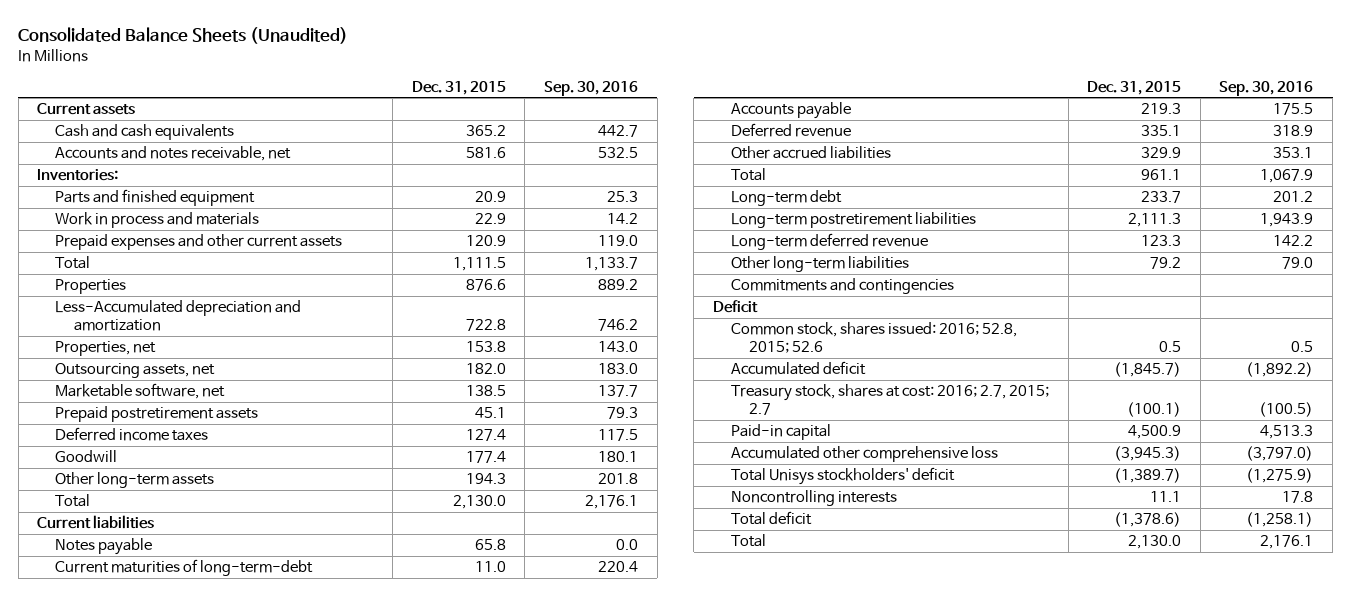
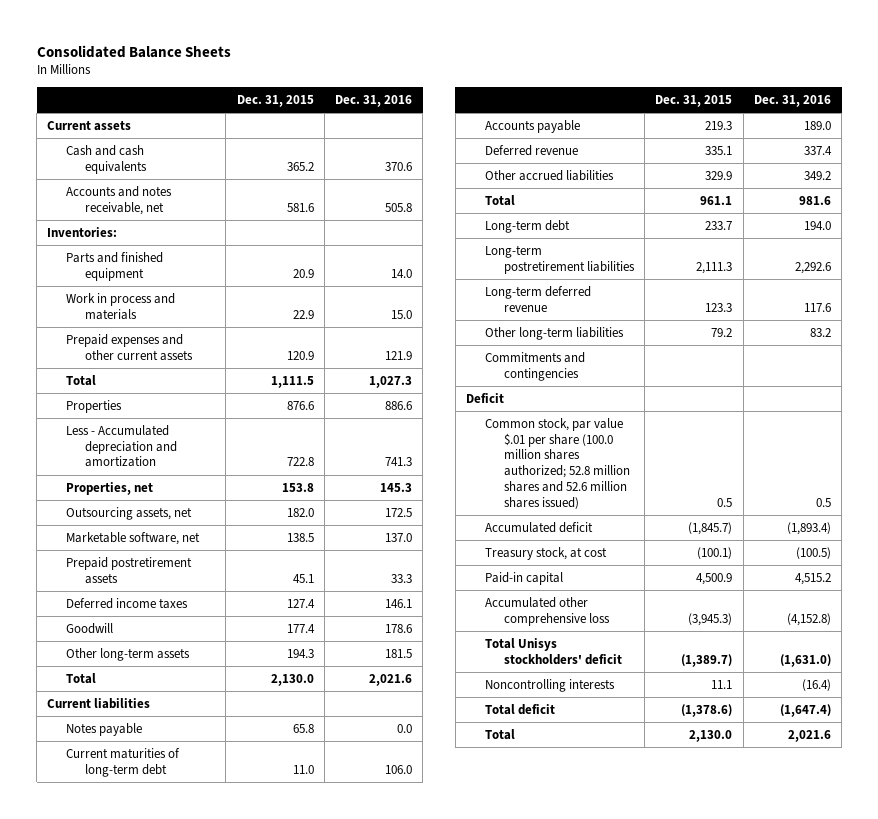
[18,26,349,44] Consolidated Balance Sheets (Unaudited) -> [36,44,231,58] Consolidated Balance Sheets
[543,80,638,96] Sep. 30, 2016 -> none
none -> [335,95,413,108] Dec. 31, 2016
[55,300,302,331] Less-Accumulated depreciation and amortization -> [66,424,178,468] Less - Accumulated depreciation and amortization
[55,559,314,577] Current maturities of long-term-debt -> [66,747,181,777] Current maturities of long-term debt
[730,322,1017,353] Common stock, shares issued: 2016; 52.8, 2015; 52.6 -> [485,417,630,510] Common stock, par value $.01 per share (100.0 million shares authorized; 52.8 million shares and 52.6 million shares issued)
[730,384,1049,415] Treasury stock, shares at cost: 2016; 2.7, 2015; 2.7 -> [485,546,608,560] Treasury stock, at cost

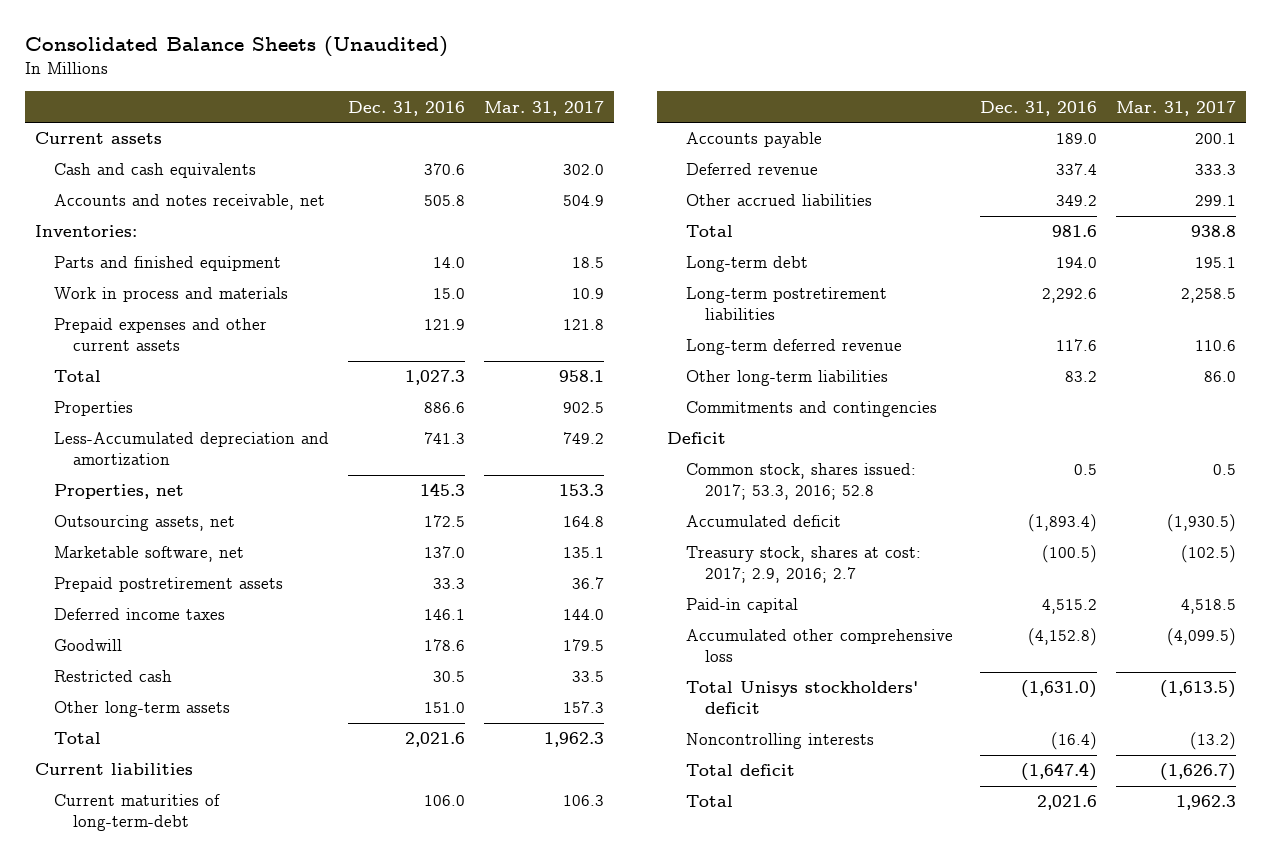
[36,44,231,58] Consolidated Balance Sheets -> [24,36,448,58] Consolidated Balance Sheets (Unaudited)
[236,95,314,108] Dec. 31, 2015 -> none
none -> [484,100,605,116] Mar. 31, 2017
[66,424,178,468] Less - Accumulated depreciation and amortization -> [53,432,329,466] Less-Accumulated depreciation and amortization
none -> [53,670,172,683] Restricted cash
[385,648,413,658] 181.5 -> [423,702,465,714] 151.0
[66,722,143,736] Notes payable -> none
[66,747,181,777] Current maturities of long-term debt -> [53,794,220,832] Current maturities of long-term-debt
[485,417,630,510] Common stock, par value $.01 per share (100.0 million shares authorized; 52.8 million shares and 52.6 million shares issued) -> [685,463,916,501] Common stock, shares issued: 2017; 53.3, 2016; 52.8
[485,546,608,560] Treasury stock, at cost -> [685,546,921,584] Treasury stock, shares at cost: 2017; 2.9, 2016; 2.7

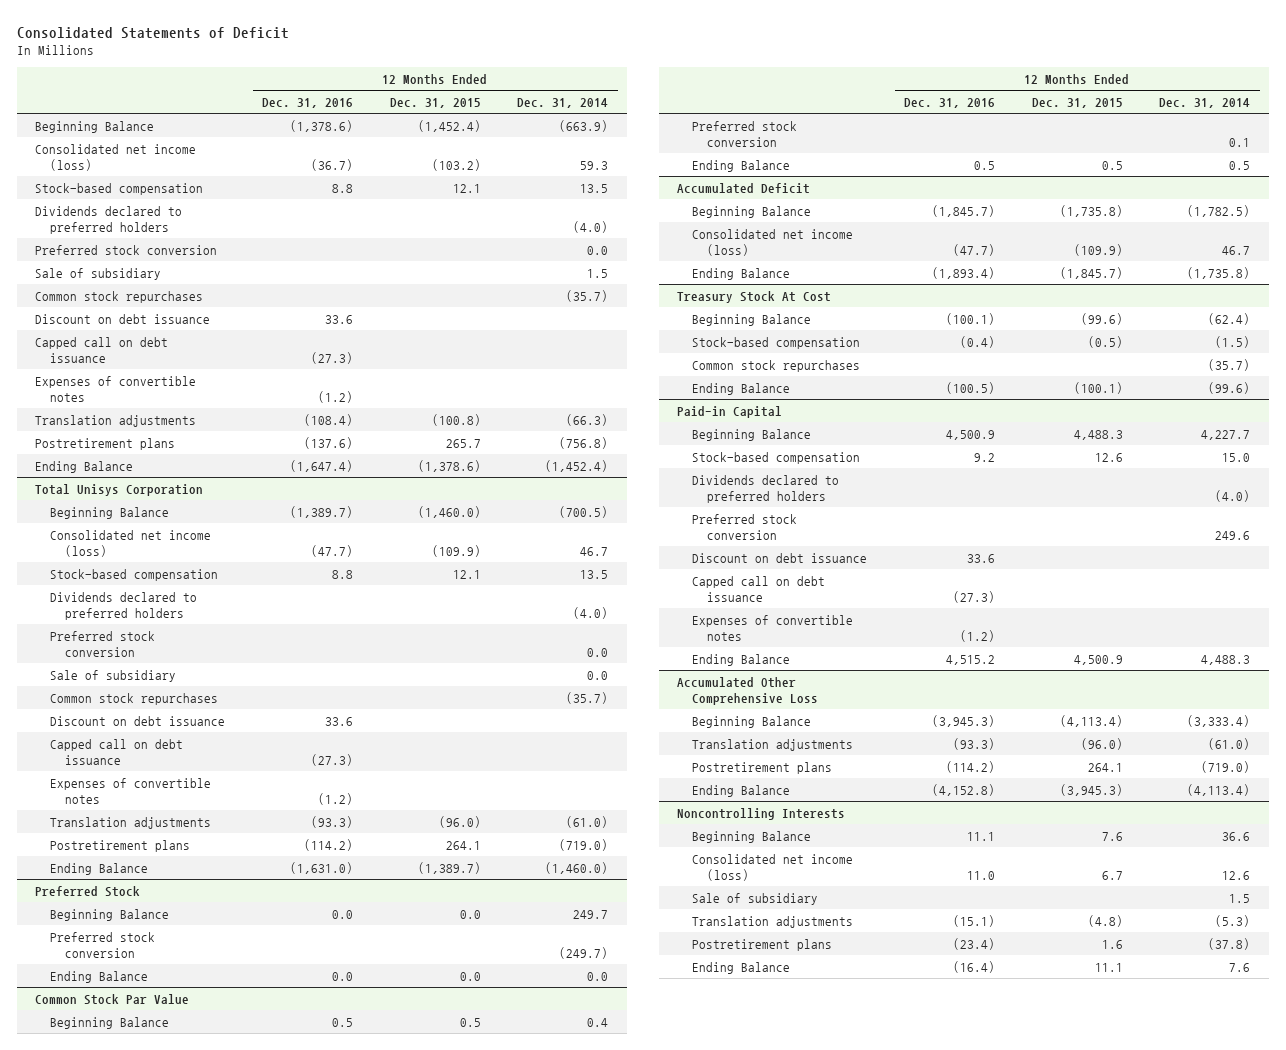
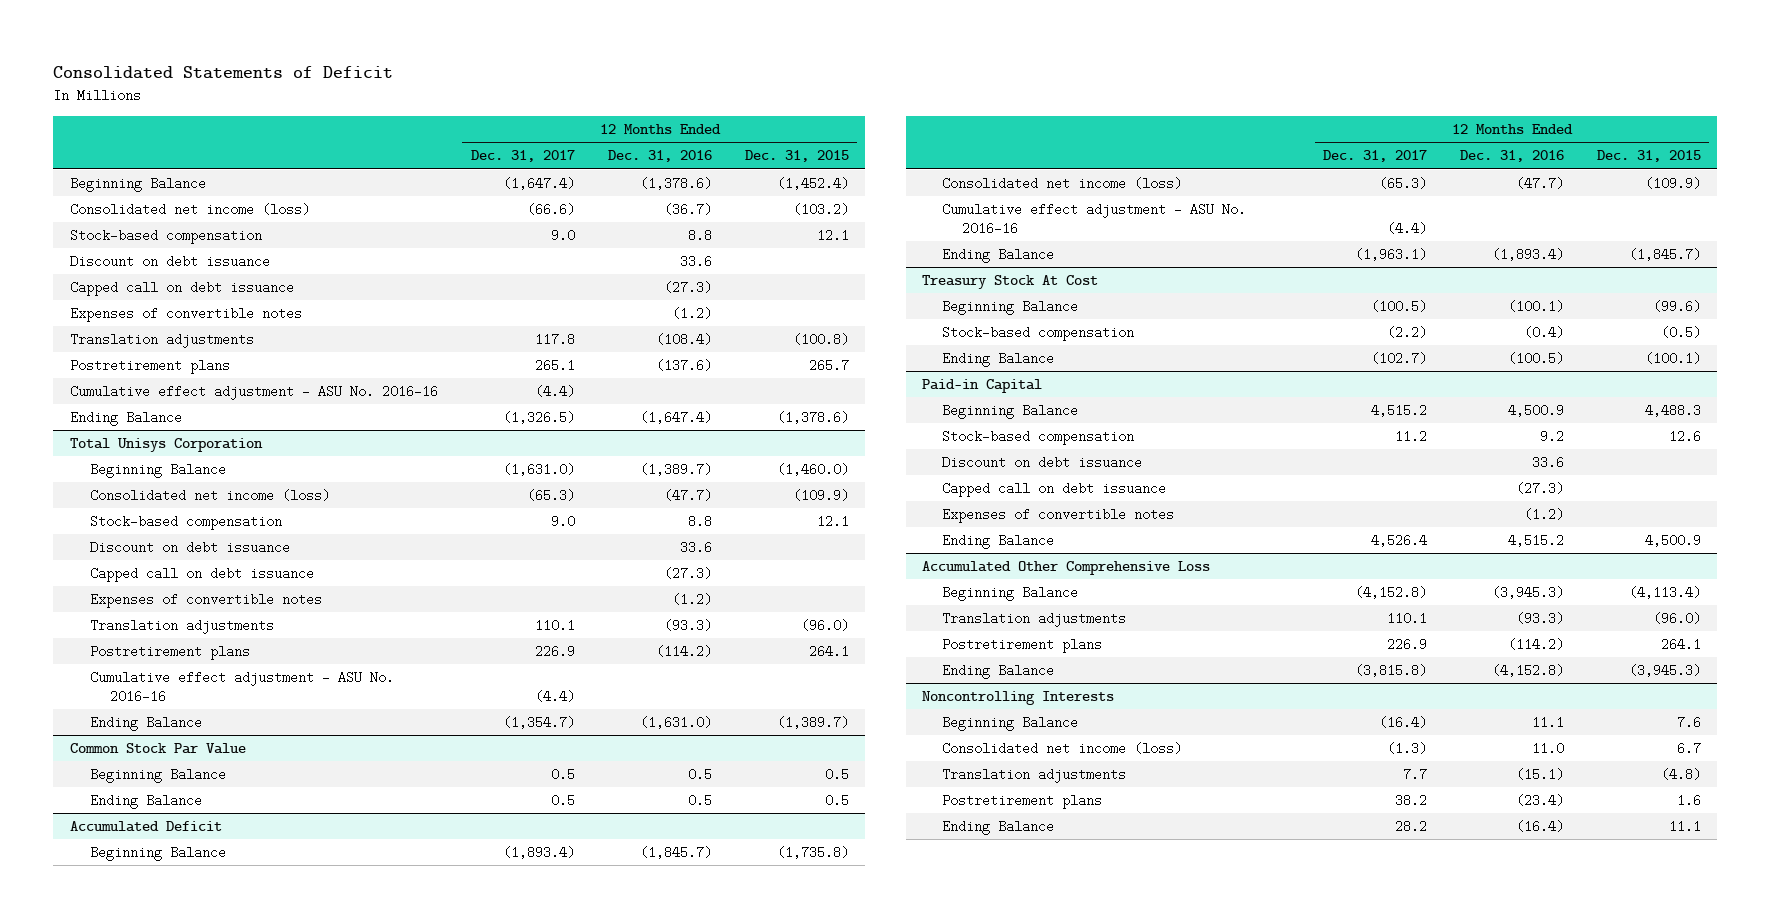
[517,98,609,109] Dec. 31, 2014 -> none
none -> [470,150,575,163] Dec. 31, 2017
[35,205,183,234] Dividends declared to preferred holders -> none
[35,244,218,255] Preferred stock conversion -> none
[35,267,162,280] Sale of subsidiary -> none
[35,290,204,303] Common stock repurchases -> none
none -> [69,385,438,401] Cumulative effect adjustment - ASU No. 2016-16
[50,591,198,620] Dividends declared to preferred holders -> none
[50,630,156,657] Preferred stock conversion -> none
[50,669,177,682] Sale of subsidiary -> none
[50,692,219,705] Common stock repurchases -> none
none -> [89,671,394,703] Cumulative effect adjustment - ASU No. 2016-16
[35,885,141,897] Preferred Stock -> none
[50,908,170,921] Beginning Balance -> none
[50,931,156,958] Preferred stock conversion -> none
[50,970,149,983] Ending Balance -> none
[692,120,798,147] Preferred stock conversion -> none
none -> [941,203,1246,235] Cumulative effect adjustment - ASU No. 2016-16
[692,359,861,372] Common stock repurchases -> none
[692,474,840,503] Dividends declared to preferred holders -> none
[692,513,798,540] Preferred stock conversion -> none
[692,892,819,905] Sale of subsidiary -> none

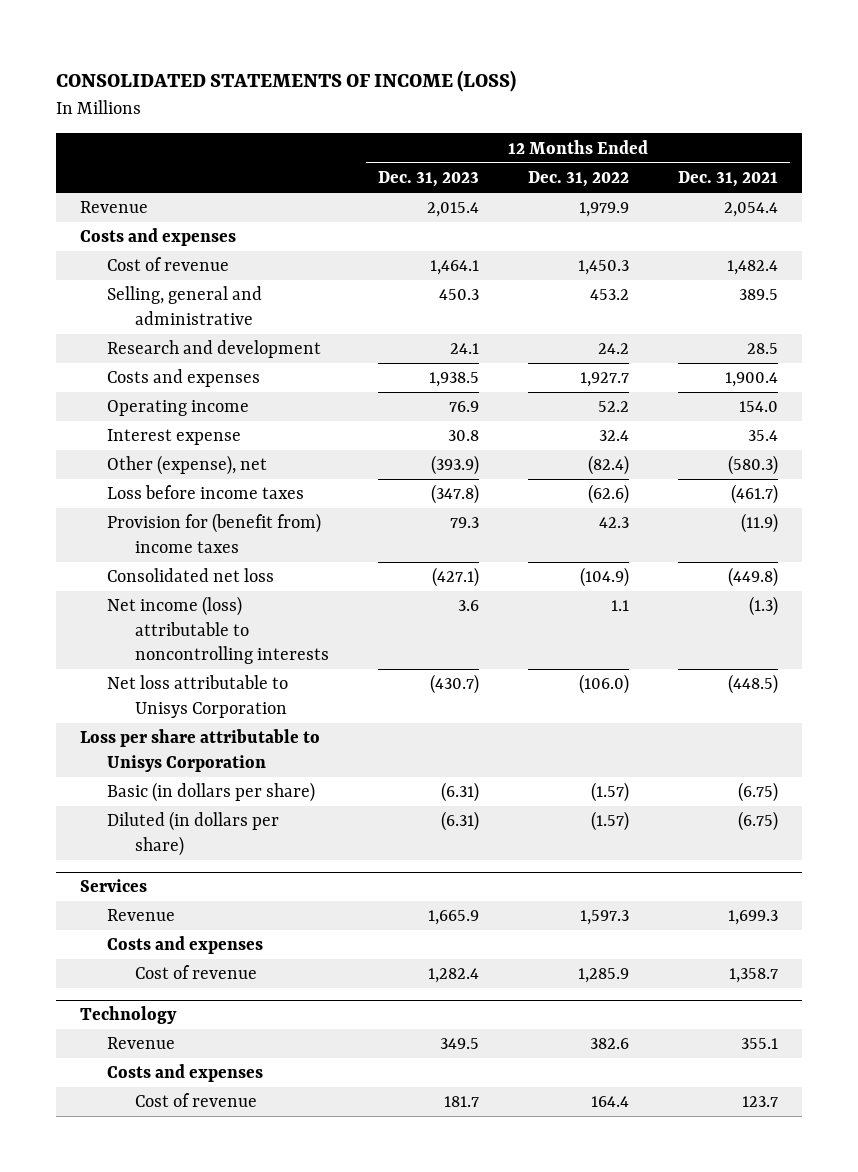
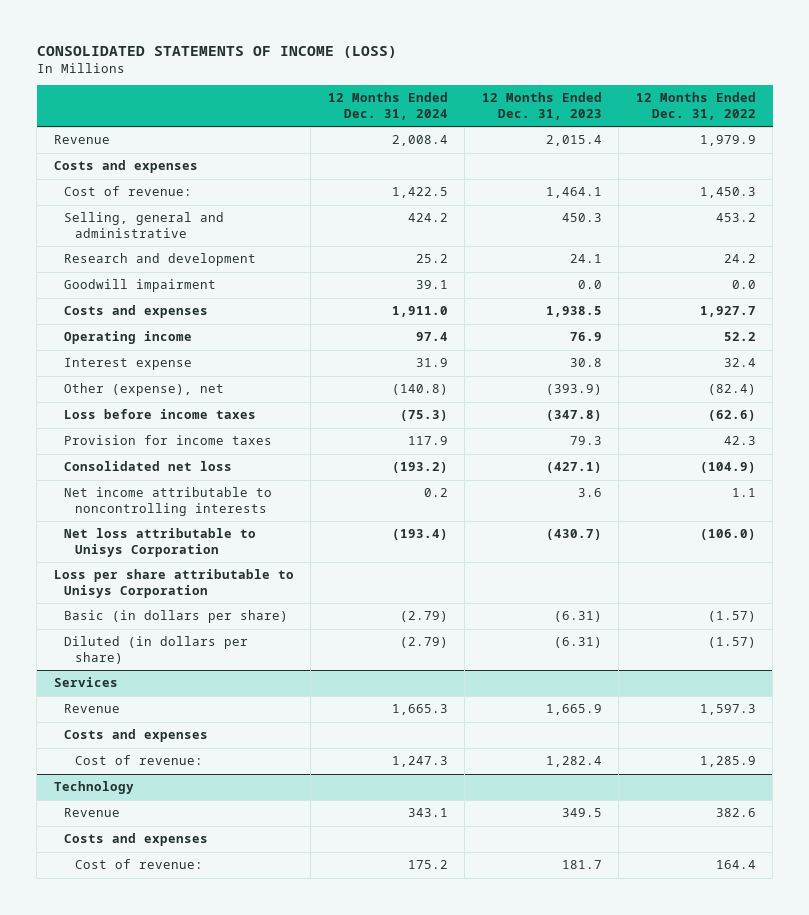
[677,171,778,188] Dec. 31, 2021 -> none
none -> [327,92,448,121] 12 Months Ended Dec. 31, 2024
[107,257,230,272] Cost of revenue -> [64,186,193,197] Cost of revenue:
none -> [64,279,217,293] Goodwill impairment
[107,513,322,553] Provision for (benefit from) income taxes -> [64,435,273,446] Provision for income taxes
[107,596,329,664] Net income (loss) attributable to noncontrolling interests -> [64,487,273,516] Net income attributable to noncontrolling interests
[134,965,257,980] Cost of revenue -> [75,755,204,766] Cost of revenue:
[134,1093,257,1108] Cost of revenue -> [75,859,204,870] Cost of revenue:

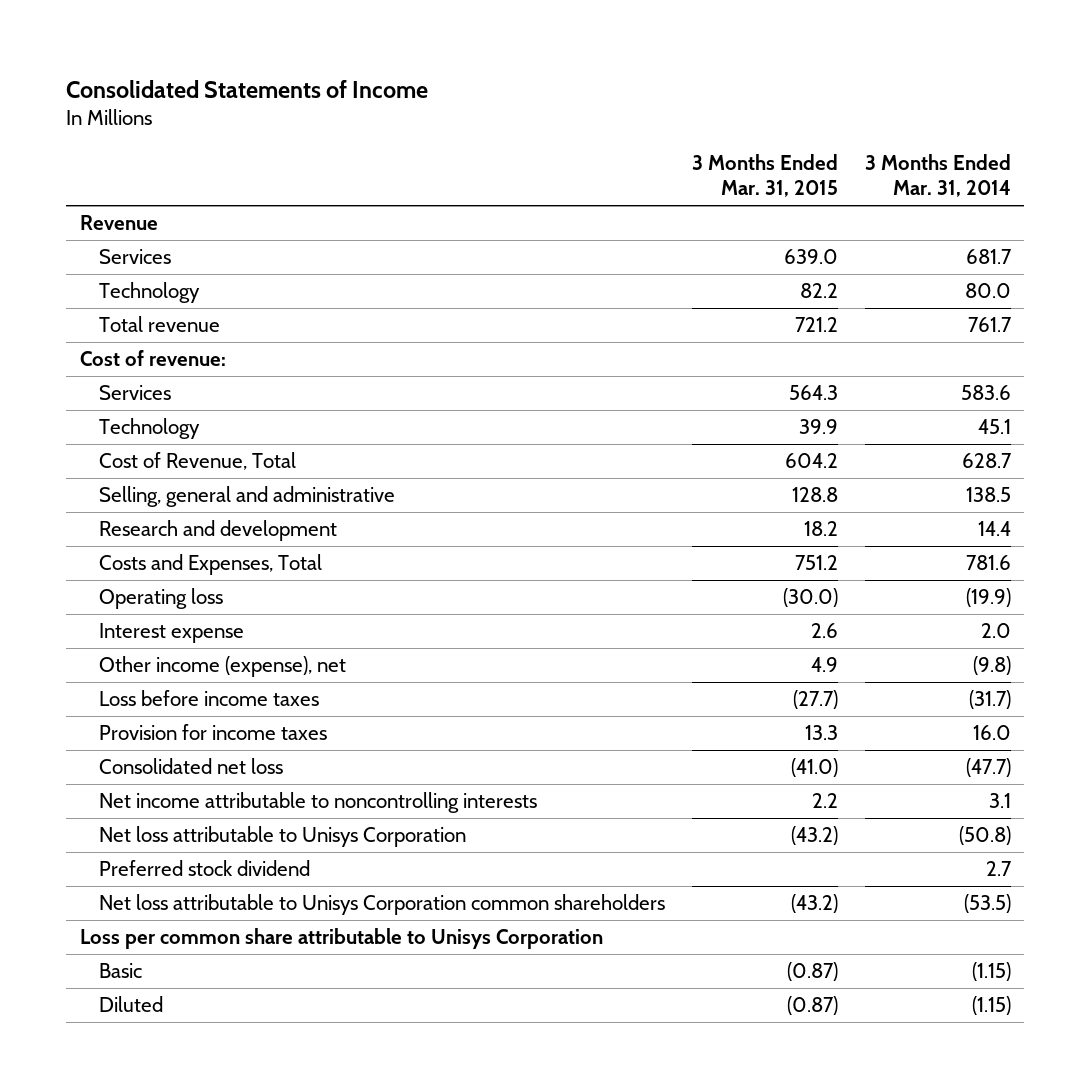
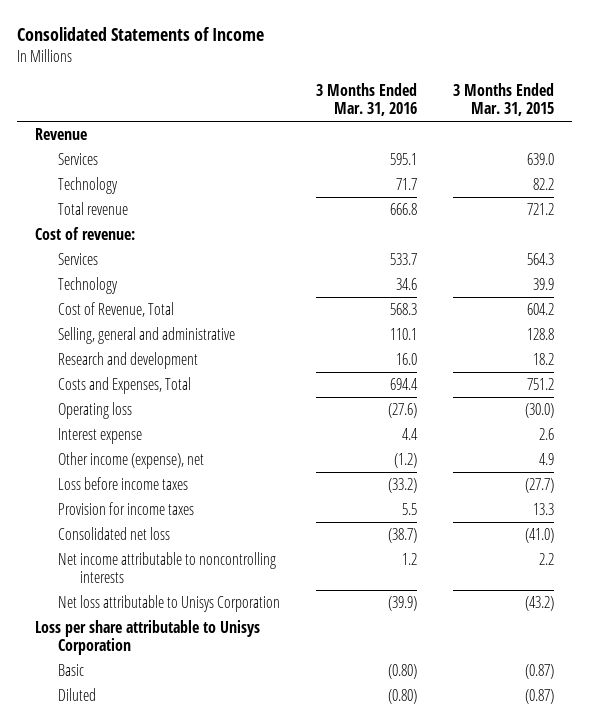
[864,154,1011,198] 3 Months Ended Mar. 31, 2014 -> none
none -> [315,82,417,117] 3 Months Ended Mar. 31, 2016
[98,860,310,877] Preferred stock dividend -> none
[98,894,665,916] Net loss attributable to Unisys Corporation common shareholders -> none
[79,928,603,950] Loss per common share attributable to Unisys Corporation -> [34,620,260,656] Loss per share attributable to Unisys Corporation

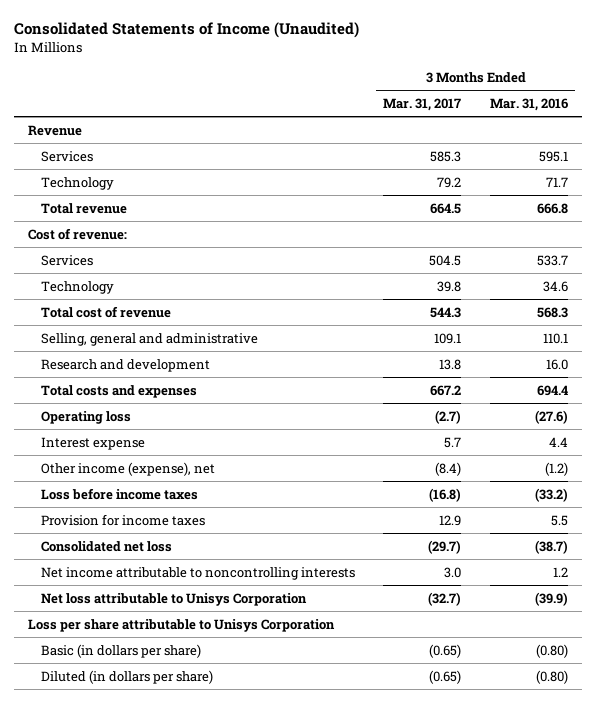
[16,27,264,42] Consolidated Statements of Income -> [13,21,359,38] Consolidated Statements of Income (Unaudited)
[453,82,555,117] 3 Months Ended Mar. 31, 2015 -> none
none -> [383,98,462,112] Mar. 31, 2017
[57,302,174,318] Cost of Revenue, Total -> [40,305,171,318] Total cost of revenue
[57,377,191,395] Costs and Expenses, Total -> [40,384,197,398] Total costs and expenses
[57,664,84,677] Basic -> [40,643,201,658] Basic (in dollars per share)
[57,688,96,702] Diluted -> [40,669,213,684] Diluted (in dollars per share)

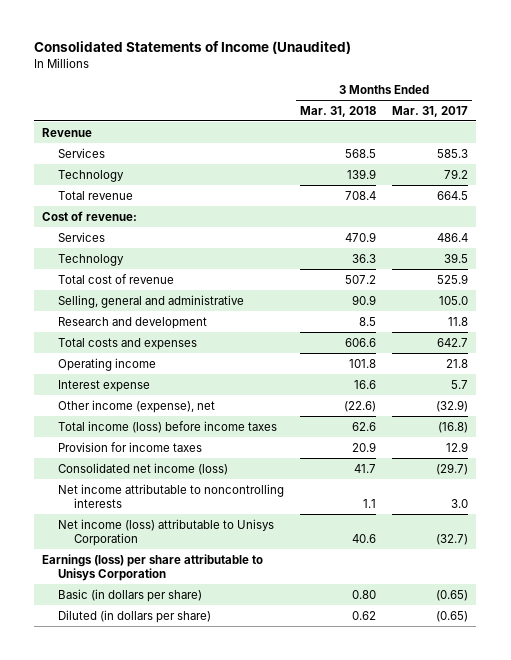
[489,98,568,112] Mar. 31, 2016 -> none
none -> [300,105,377,117] Mar. 31, 2018
[429,254,462,266] 504.5 -> [437,232,469,242] 486.4
[437,280,462,292] 39.8 -> [444,252,469,263] 39.5
[430,306,462,318] 544.3 -> [437,273,469,284] 525.9
[434,332,462,344] 109.1 -> [439,295,469,305] 105.0
[439,358,462,370] 13.8 -> [448,316,469,326] 11.8
[430,384,462,396] 667.2 -> [437,337,469,347] 642.7
[40,410,131,424] Operating loss -> [58,357,157,371] Operating income
[435,409,462,424] (2.7) -> [446,358,469,368] 21.8
[435,461,462,476] (8.4) -> [436,399,469,412] (32.9)
[40,487,198,500] Loss before income taxes -> [58,420,278,433] Total income (loss) before income taxes
[40,540,172,552] Consolidated net loss -> [58,462,229,475] Consolidated net income (loss)
[40,592,307,606] Net loss attributable to Unisys Corporation -> [58,518,275,547] Net income (loss) attributable to Unisys Corporation
[27,618,335,632] Loss per share attributable to Unisys Corporation -> [42,553,264,582] Earnings (loss) per share attributable to Unisys Corporation

